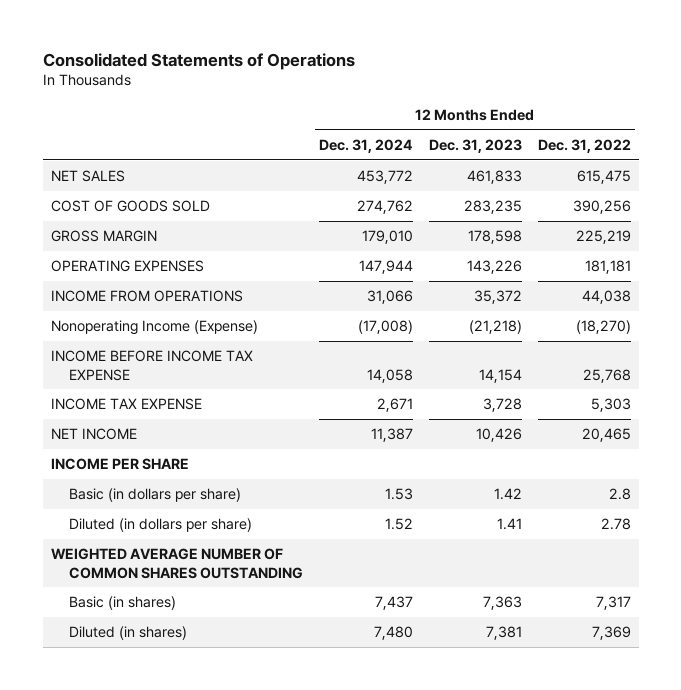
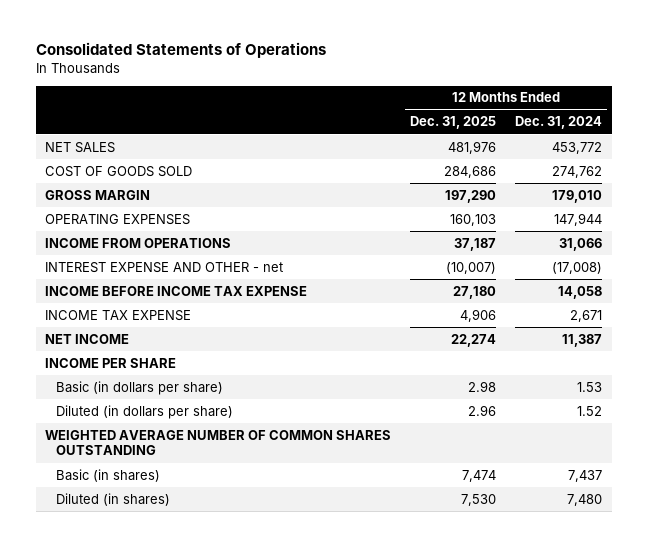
[428,138,522,153] Dec. 31, 2023 -> none
[537,138,631,153] Dec. 31, 2022 -> none
none -> [410,116,497,130] Dec. 31, 2025
[50,320,258,336] Nonoperating Income (Expense) -> [45,261,284,273] INTEREST EXPENSE AND OTHER - net

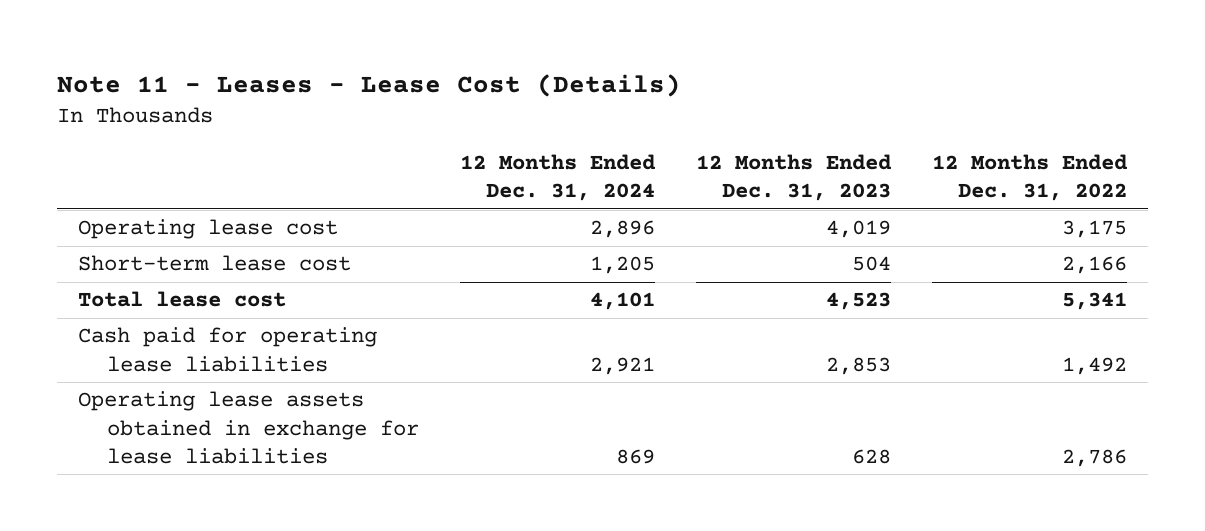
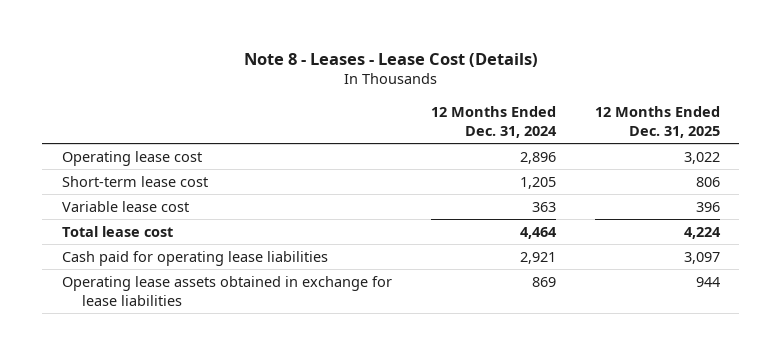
[57,73,682,97] Note 11 - Leases - Lease Cost (Details) -> [243,52,538,67] Note 8 - Leases - Lease Cost (Details)
[696,154,893,202] 12 Months Ended Dec. 31, 2023 -> none
[932,154,1129,202] 12 Months Ended Dec. 31, 2022 -> none
none -> [594,105,720,138] 12 Months Ended Dec. 31, 2025
none -> [61,200,189,212] Variable lease cost
[590,292,656,311] 4,101 -> [519,226,557,239] 4,464

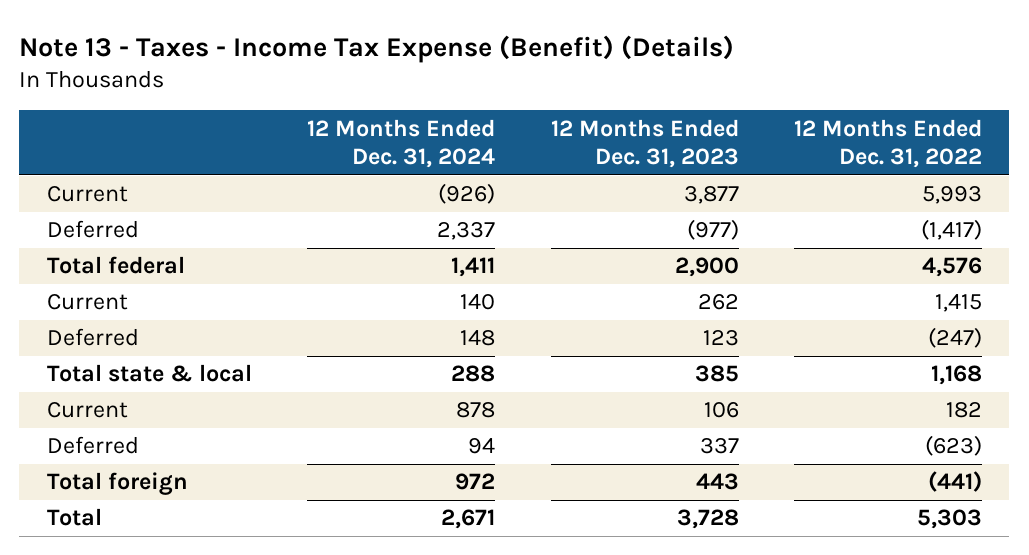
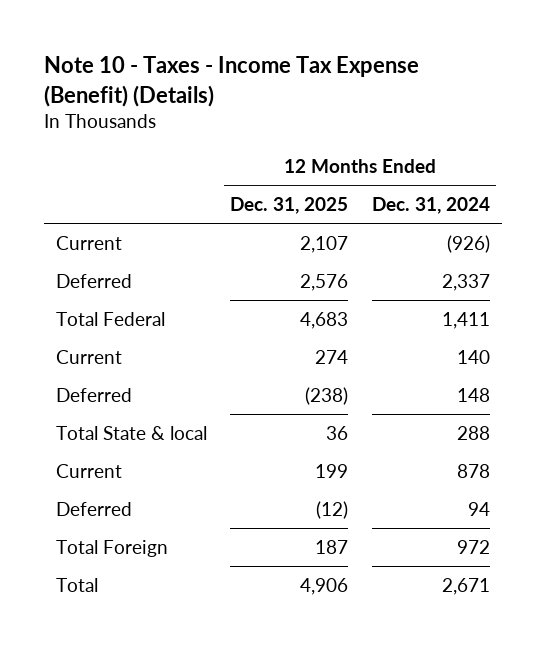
[19,34,735,63] Note 13 - Taxes - Income Tax Expense (Benefit) (Details) -> [43,56,419,107] Note 10 - Taxes - Income Tax Expense (Benefit) (Details)
[550,118,739,169] 12 Months Ended Dec. 31, 2023 -> none
[793,118,982,169] 12 Months Ended Dec. 31, 2022 -> none
none -> [230,197,349,215] Dec. 31, 2025
[47,256,186,275] Total federal -> [55,311,165,326] Total Federal
[47,364,253,383] Total state & local -> [55,425,207,440] Total State & local
[47,472,189,496] Total foreign -> [55,539,168,557] Total Foreign

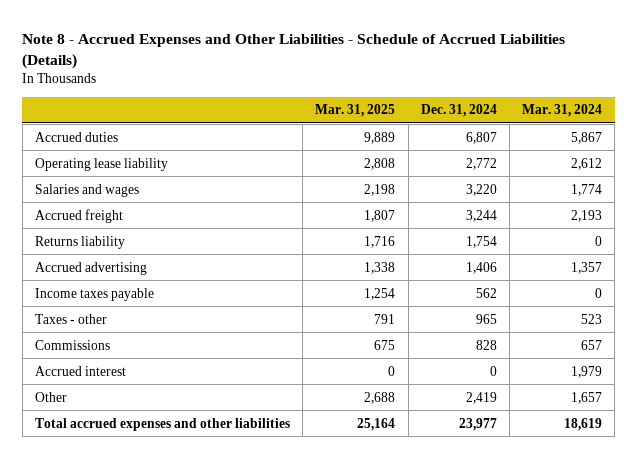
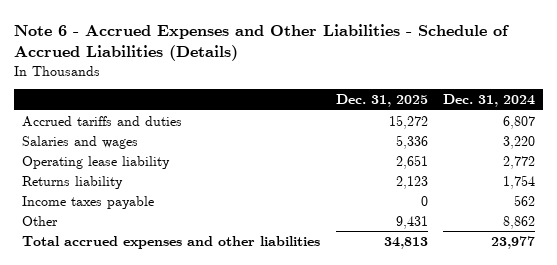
[22,33,566,69] Note 8 - Accrued Expenses and Other Liabilities - Schedule of Accrued Liabilities (Details) -> [14,23,510,62] Note 6 - Accrued Expenses and Other Liabilities - Schedule of Accrued Liabilities (Details)
[315,104,396,118] Mar. 31, 2025 -> none
[521,104,602,118] Mar. 31, 2024 -> none
none -> [335,94,428,108] Dec. 31, 2025
[35,131,119,142] Accrued duties -> [22,115,183,127] Accrued tariffs and duties
[35,208,124,223] Accrued freight -> none
[35,157,169,171] Operating lease liability -> [22,155,171,169] Operating lease liability
[35,261,148,275] Accrued advertising -> none
[35,313,108,324] Taxes - other -> none
[35,339,111,350] Commissions -> none
[35,365,127,376] Accrued interest -> none
[465,391,497,404] 2,419 -> [503,215,536,229] 8,862

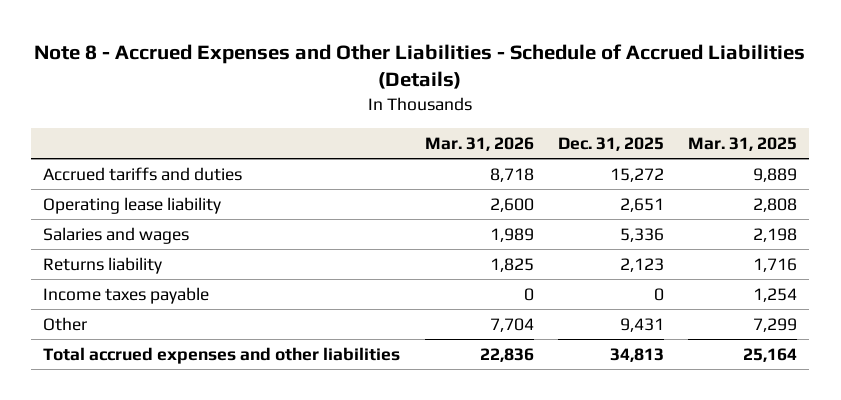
[14,23,510,62] Note 6 - Accrued Expenses and Other Liabilities - Schedule of Accrued Liabilities (Details) -> [34,43,806,90] Note 8 - Accrued Expenses and Other Liabilities - Schedule of Accrued Liabilities (Details)
[443,94,536,108] Dec. 31, 2024 -> none
none -> [424,136,534,151] Mar. 31, 2026
none -> [688,136,798,151] Mar. 31, 2025
[22,135,139,149] Salaries and wages -> [43,226,190,244] Salaries and wages

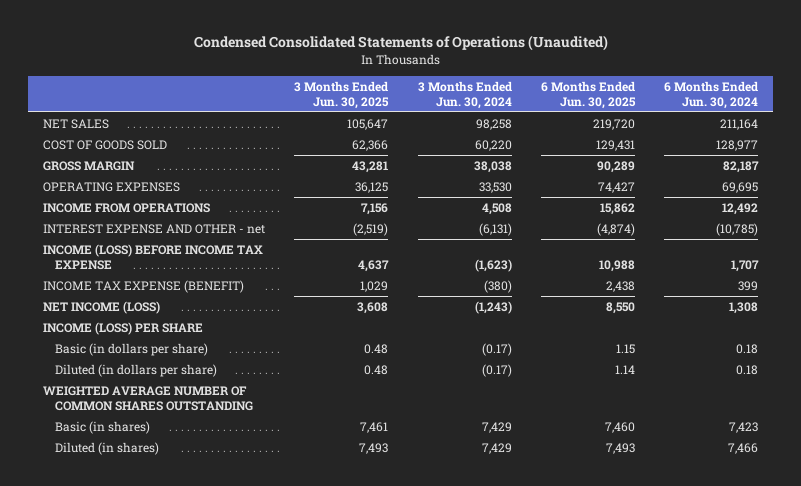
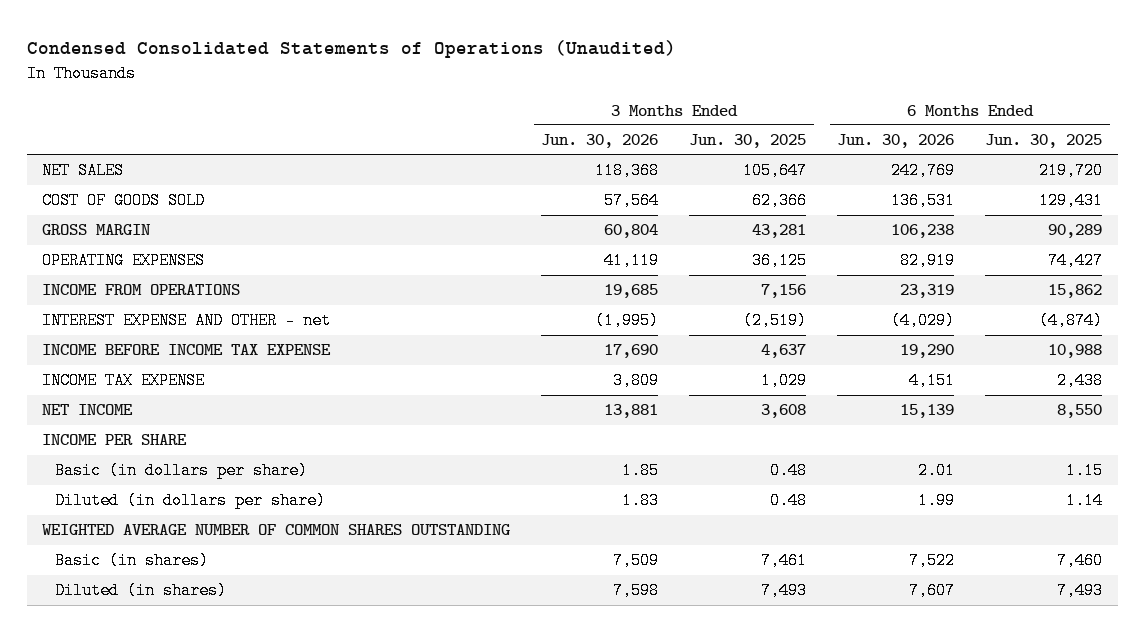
[417,80,512,109] 3 Months Ended Jun. 30, 2024 -> none
[664,80,759,109] 6 Months Ended Jun. 30, 2024 -> none
none -> [541,134,659,149] Jun. 30, 2026
none -> [837,134,955,149] Jun. 30, 2026
[42,243,263,270] INCOME (LOSS) BEFORE INCOME TAX EXPENSE -> [42,344,332,356] INCOME BEFORE INCOME TAX EXPENSE
[42,279,244,293] INCOME TAX EXPENSE (BENEFIT) -> [42,372,206,390] INCOME TAX EXPENSE
[42,300,160,314] NET INCOME (LOSS) -> [42,404,134,416] NET INCOME
[42,321,203,335] INCOME (LOSS) PER SHARE -> [42,434,188,446] INCOME PER SHARE

